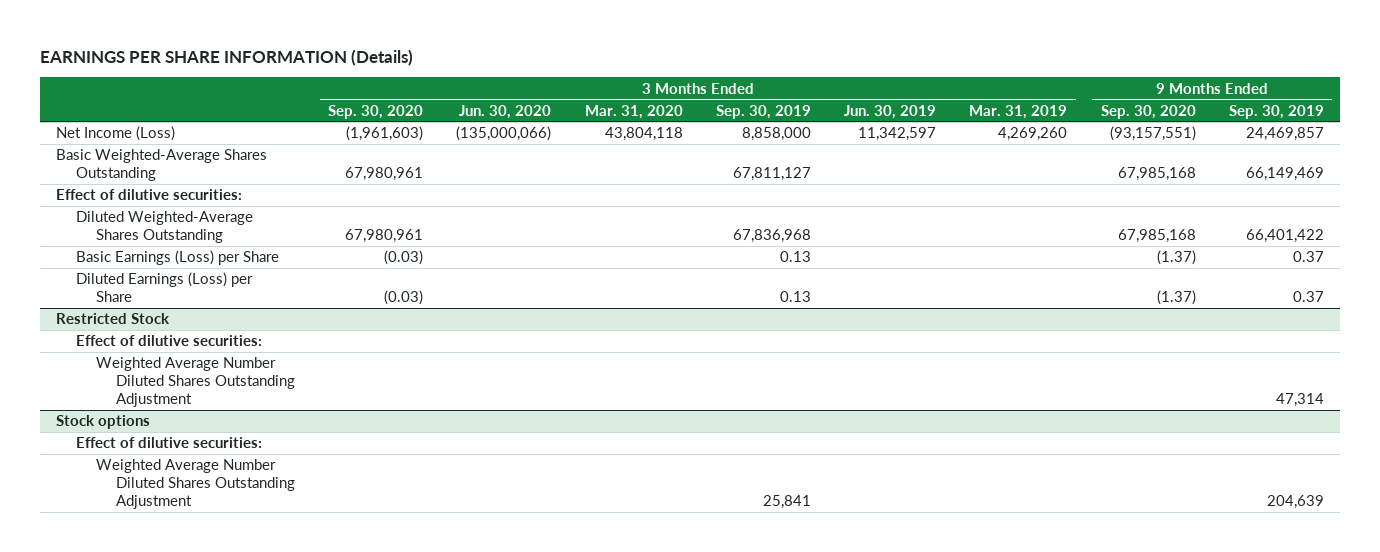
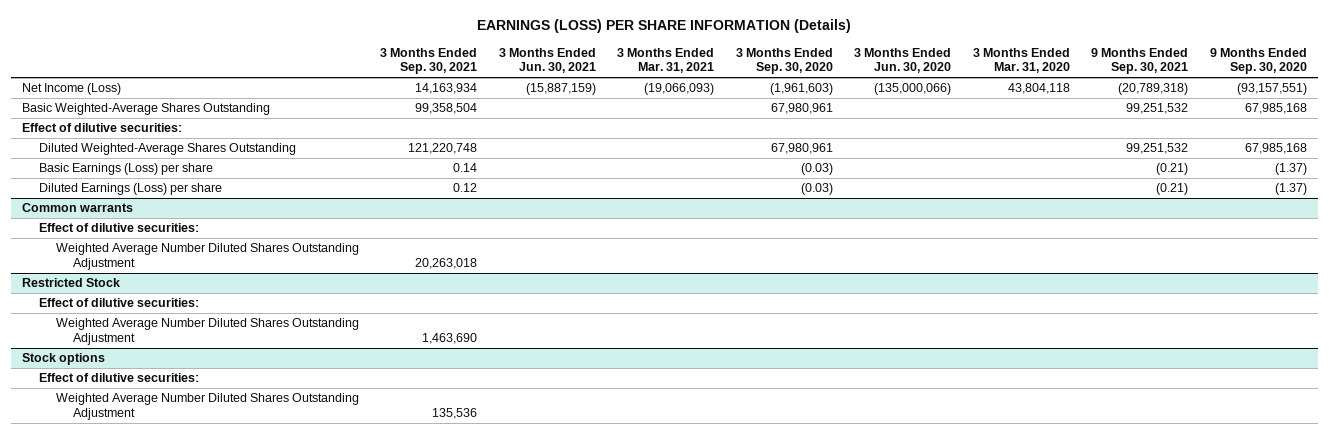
[39,48,413,66] EARNINGS PER SHARE INFORMATION (Details) -> [477,18,852,33] EARNINGS (LOSS) PER SHARE INFORMATION (Details)
[715,104,811,119] Sep. 30, 2019 -> none
[844,104,937,119] Jun. 30, 2019 -> none
[969,104,1068,119] Mar. 31, 2019 -> none
[1228,104,1324,119] Sep. 30, 2019 -> none
none -> [380,47,478,75] 3 Months Ended Sep. 30, 2021
none -> [498,47,596,74] 3 Months Ended Jun. 30, 2021
none -> [617,47,715,74] 3 Months Ended Mar. 31, 2021
none -> [1091,47,1189,75] 9 Months Ended Sep. 30, 2021
[76,250,280,266] Basic Earnings (Loss) per Share -> [38,163,213,176] Basic Earnings (Loss) per share
[76,272,254,303] Diluted Earnings (Loss) per Share -> [38,183,222,196] Diluted Earnings (Loss) per share
none -> [21,203,133,213] Common warrants
none -> [38,223,199,233] Effect of dilutive securities:
none -> [55,243,359,271] Weighted Average Number Diluted Shares Outstanding Adjustment

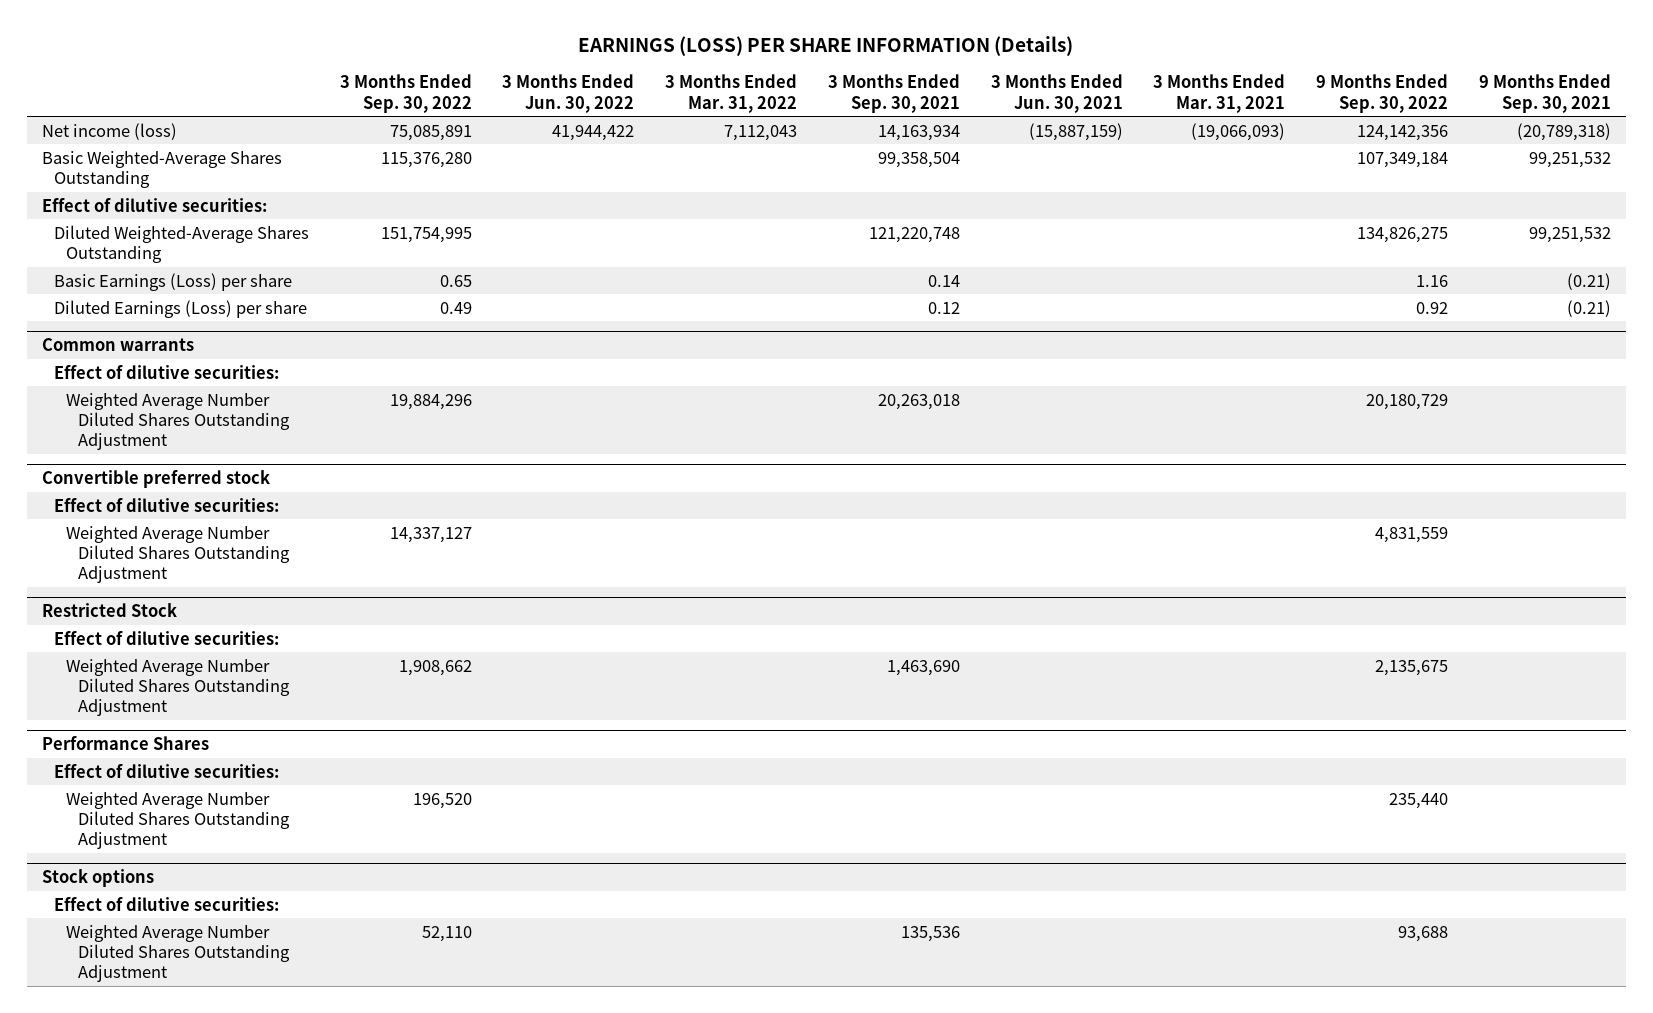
[735,47,833,75] 3 Months Ended Sep. 30, 2020 -> none
[854,47,952,74] 3 Months Ended Jun. 30, 2020 -> none
[972,47,1070,74] 3 Months Ended Mar. 31, 2020 -> none
[1209,47,1307,75] 9 Months Ended Sep. 30, 2020 -> none
none -> [339,74,472,113] 3 Months Ended Sep. 30, 2022
none -> [502,74,635,113] 3 Months Ended Jun. 30, 2022
none -> [665,74,798,113] 3 Months Ended Mar. 31, 2022
none -> [1315,74,1448,113] 9 Months Ended Sep. 30, 2022
[21,83,121,96] Net Income (Loss) -> [41,122,177,140] Net income (loss)
none -> [41,469,270,488] Convertible preferred stock
none -> [54,497,280,512] Effect of dilutive securities:
none -> [66,525,291,584] Weighted Average Number Diluted Shares Outstanding Adjustment
none -> [41,735,209,750] Performance Shares
none -> [54,763,280,778] Effect of dilutive securities:
none -> [66,791,291,850] Weighted Average Number Diluted Shares Outstanding Adjustment

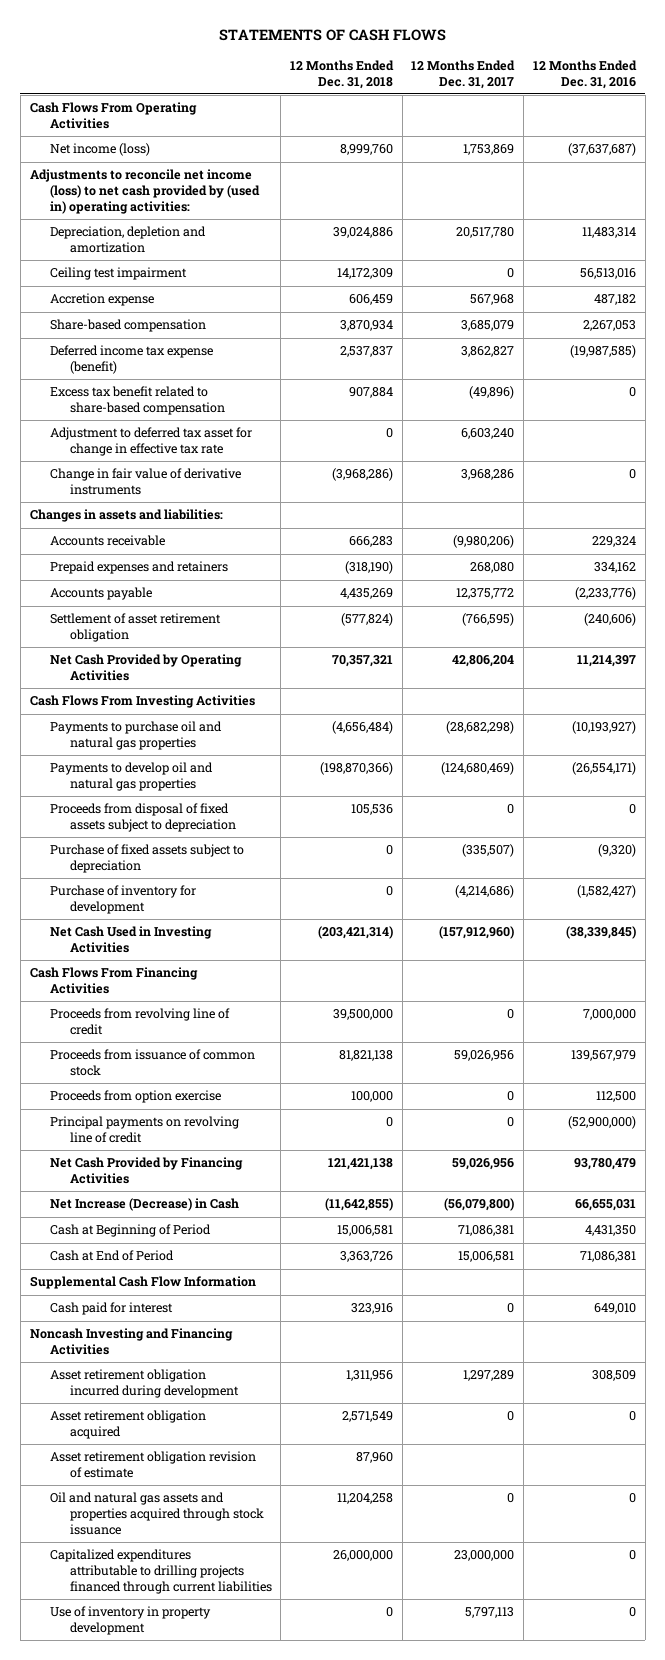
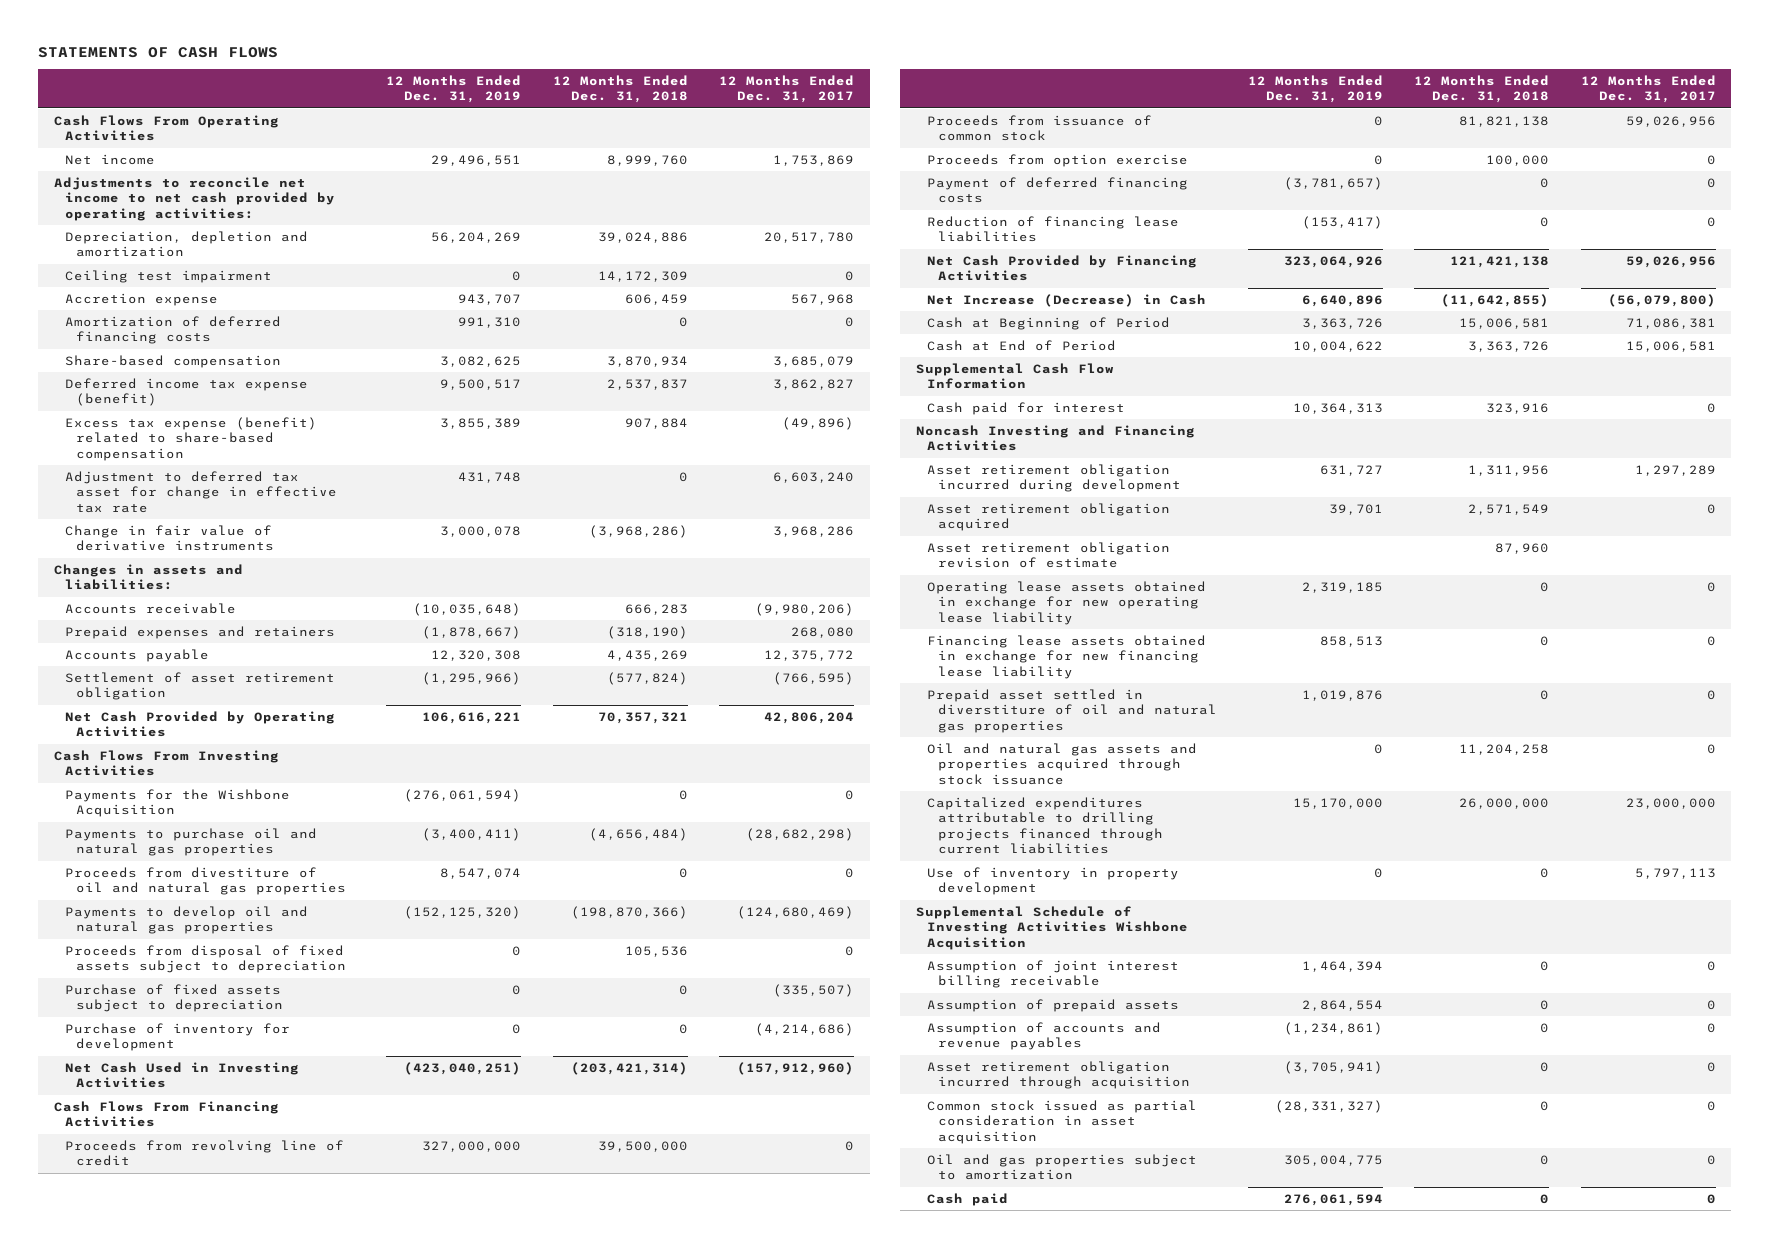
[532,59,637,89] 12 Months Ended Dec. 31, 2016 -> none
none -> [386,74,522,104] 12 Months Ended Dec. 31, 2019
[49,143,150,157] Net income (loss) -> [64,153,155,165] Net income
[29,169,260,214] Adjustments to reconcile net income (loss) to net cash provided by (used in) operating activities: -> [53,176,335,221] Adjustments to reconcile net income to net cash provided by operating activities:
none -> [64,315,281,345] Amortization of deferred financing costs
[49,386,225,416] Excess tax benefit related to share-based compensation -> [64,416,317,461] Excess tax expense (benefit) related to share-based compensation
none -> [64,788,290,818] Payments for the Wishbone Acquisition
none -> [64,866,346,896] Proceeds from divestiture of oil and natural gas properties
[49,1116,239,1144] Principal payments on revolving line of credit -> none
none -> [926,176,1188,204] Payment of deferred financing costs
none -> [926,215,1179,243] Reduction of financing lease liabilities
none -> [926,580,1206,625] Operating lease assets obtained in exchange for new operating lease liability
none -> [926,634,1206,679] Financing lease assets obtained in exchange for new financing lease liability
none -> [926,688,1217,733] Prepaid asset settled in diverstiture of oil and natural gas properties
none -> [915,905,1188,950] Supplemental Schedule of Investing Activities Wishbone Acquisition
none -> [926,959,1179,989] Assumption of joint interest billing receivable
none -> [926,998,1179,1012] Assumption of prepaid assets
none -> [926,1021,1161,1051] Assumption of accounts and revenue payables
none -> [926,1060,1190,1090] Asset retirement obligation incurred through acquisition
none -> [926,1099,1197,1144] Common stock issued as partial consideration in asset acquisition
none -> [926,1153,1197,1181] Oil and gas properties subject to amortization
none -> [926,1192,1008,1206] Cash paid

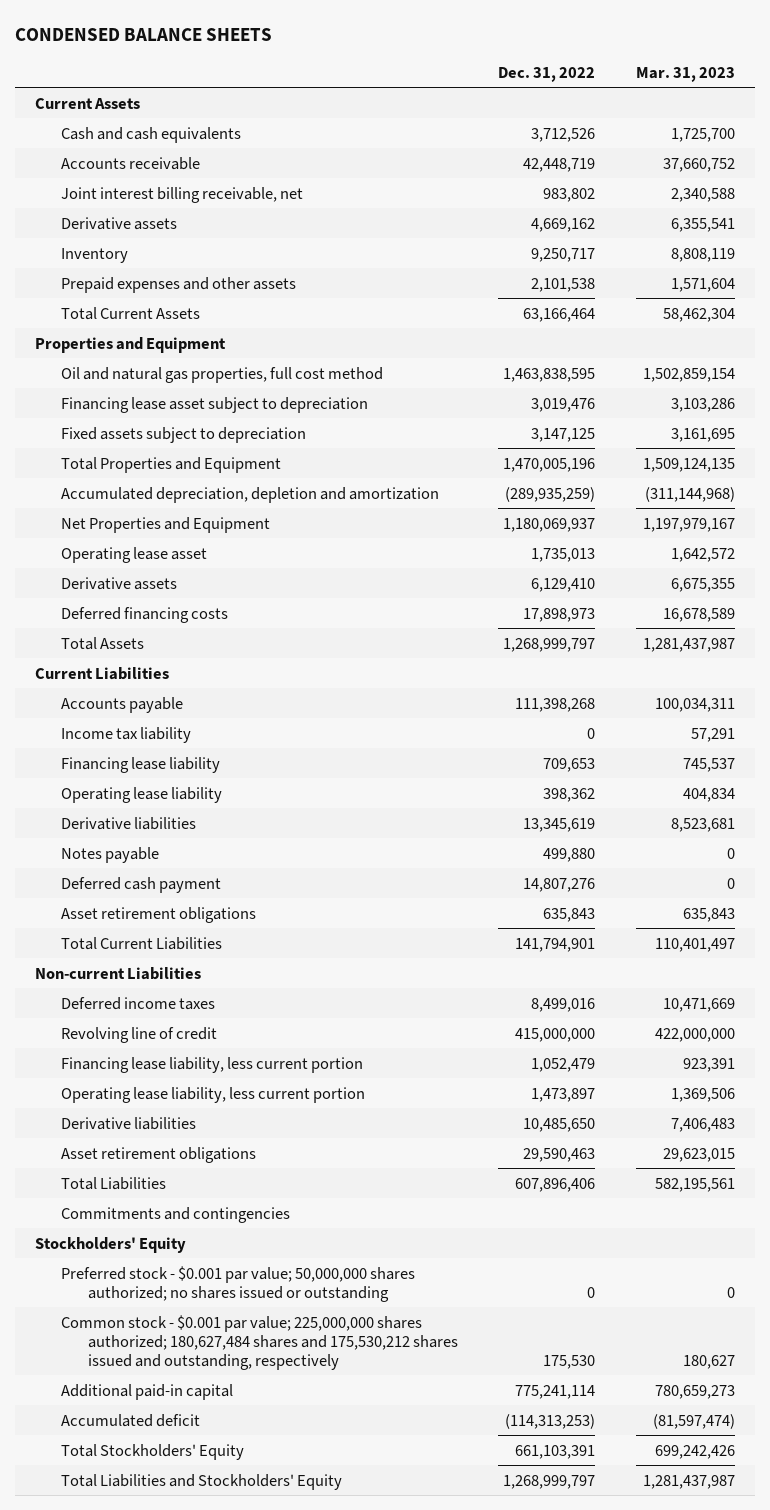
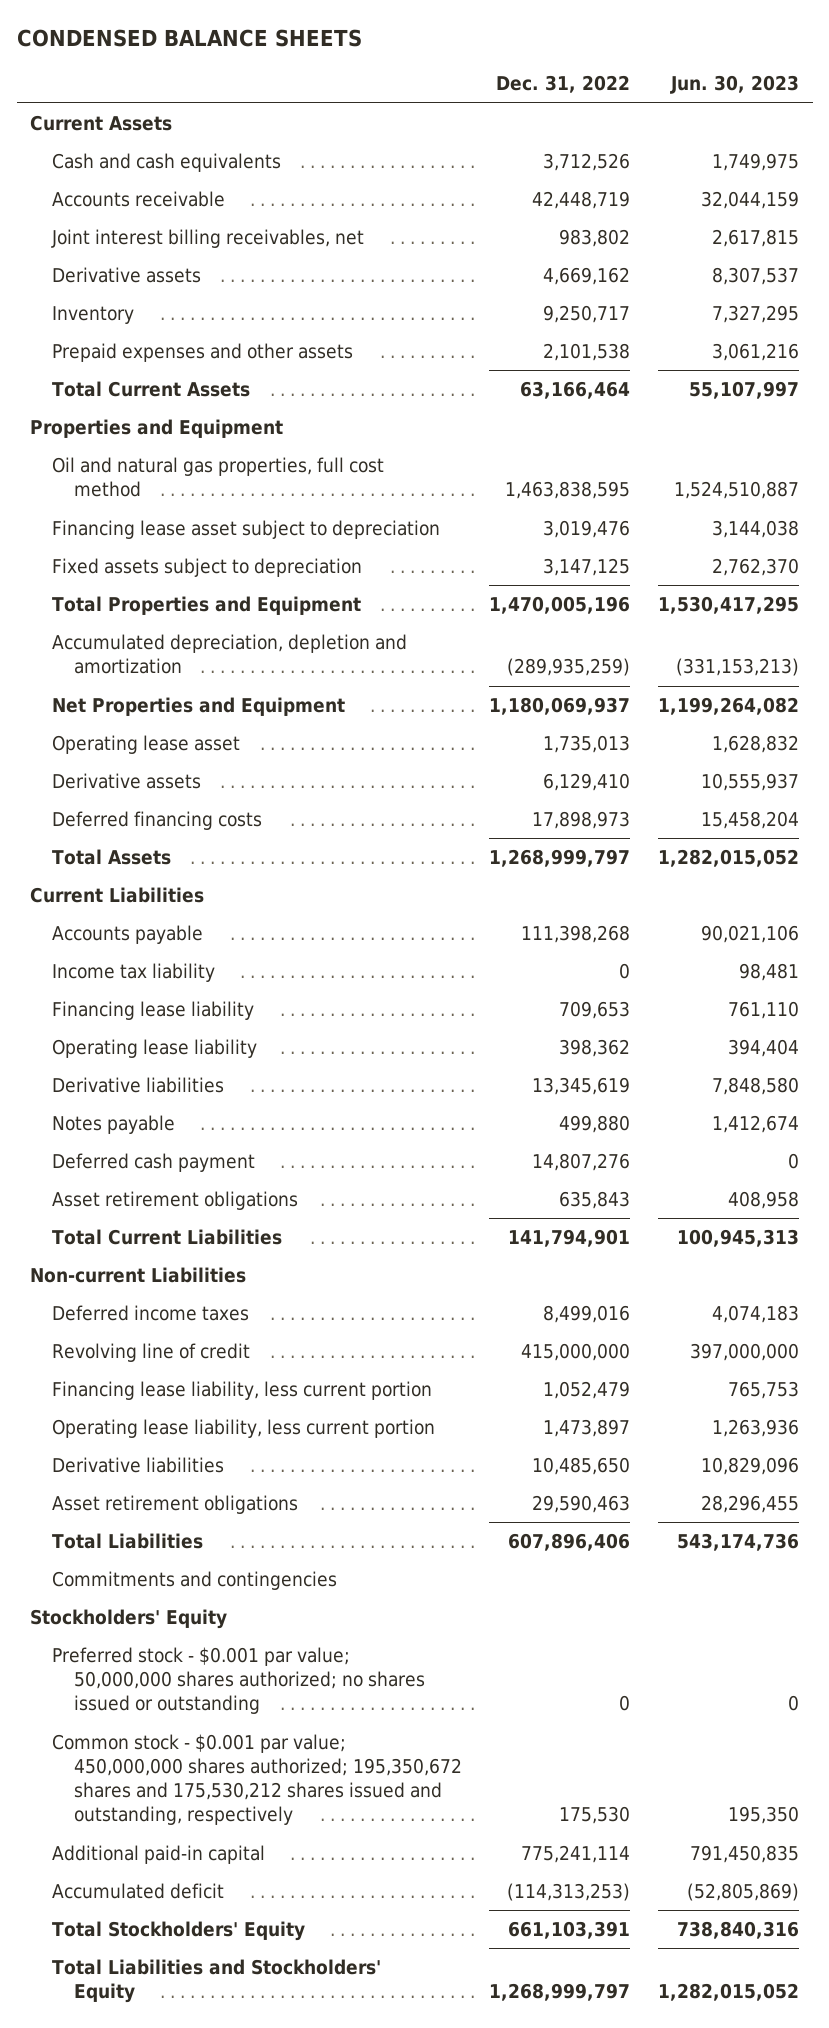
[635,66,735,82] Mar. 31, 2023 -> none
none -> [669,75,799,95] Jun. 30, 2023
[61,186,304,203] Joint interest billing receivable, net -> [51,229,365,249] Joint interest billing receivables, net
[61,1314,458,1370] Common stock - $0.001 par value; 225,000,000 shares authorized; 180,627,484 shares and 175,530,212 shares issued and outstanding, respectively -> [52,1734,462,1826] Common stock - $0.001 par value; 450,000,000 shares authorized; 195,350,672 shares and 175,530,212 shares issued and outstanding, respectively

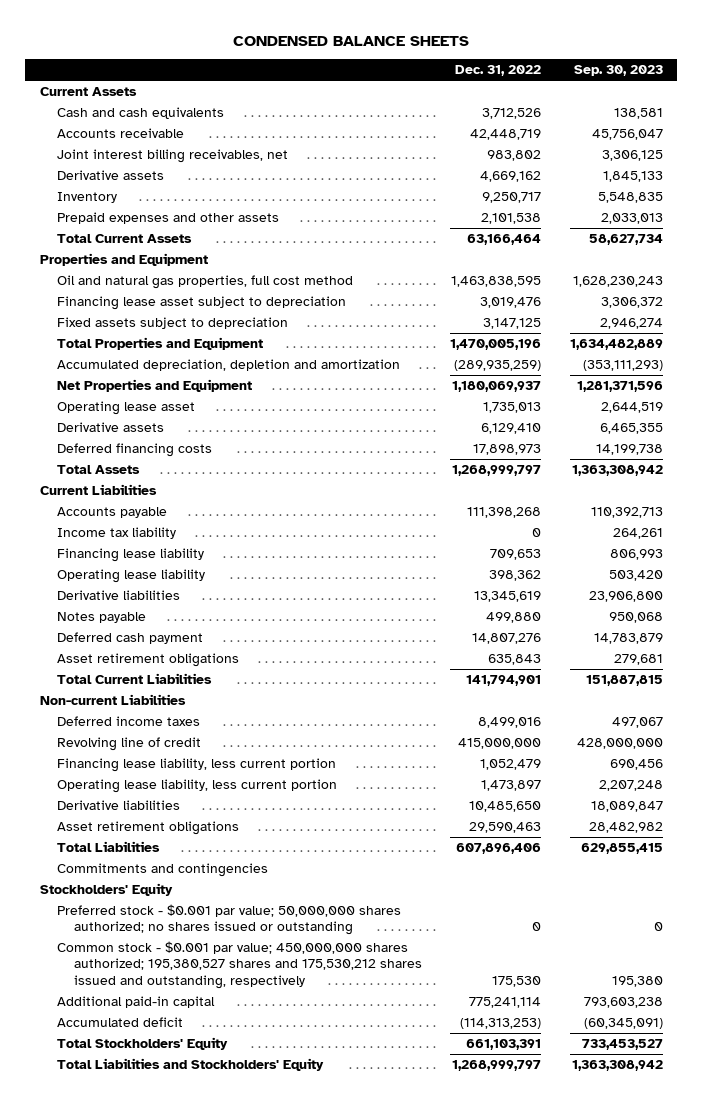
[669,75,799,95] Jun. 30, 2023 -> none
none -> [573,65,663,77] Sep. 30, 2023
[52,1734,462,1826] Common stock - $0.001 par value; 450,000,000 shares authorized; 195,350,672 shares and 175,530,212 shares issued and outstanding, respectively -> [56,940,422,989] Common stock - $0.001 par value; 450,000,000 shares authorized; 195,380,527 shares and 175,530,212 shares issued and outstanding, respectively

